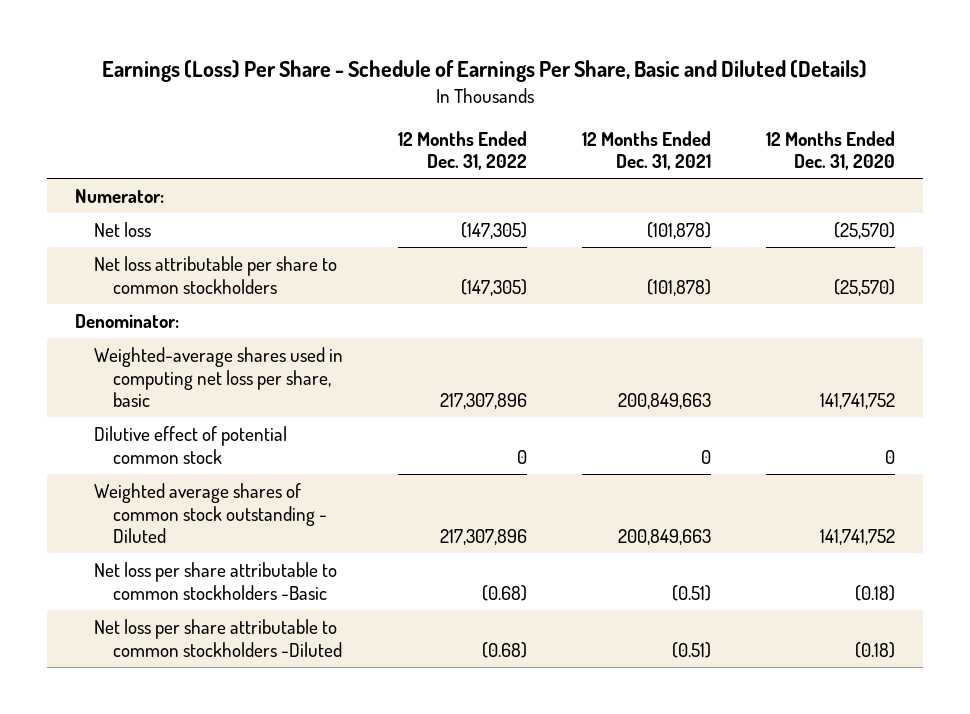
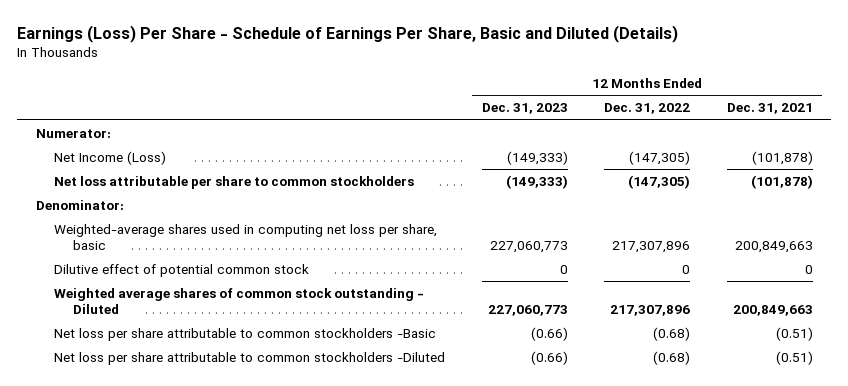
[766,130,896,171] 12 Months Ended Dec. 31, 2020 -> none
none -> [481,103,568,115] Dec. 31, 2023
[94,222,152,238] Net loss -> [54,151,167,166] Net Income (Loss)

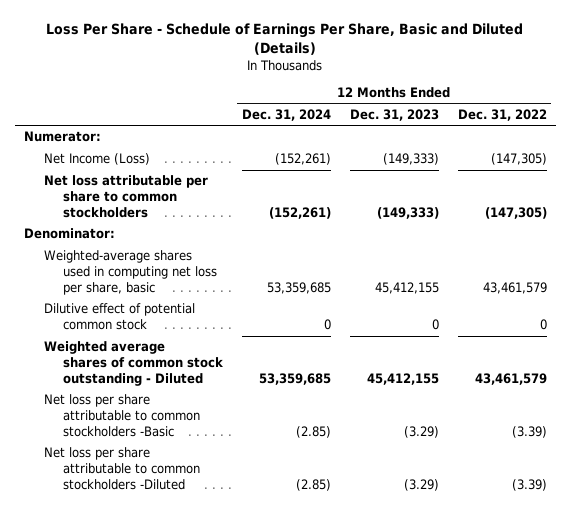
[17,24,679,43] Earnings (Loss) Per Share - Schedule of Earnings Per Share, Basic and Diluted (Details) -> [46,23,524,56] Loss Per Share - Schedule of Earnings Per Share, Basic and Diluted (Details)
[726,103,813,115] Dec. 31, 2021 -> none
none -> [241,108,331,121] Dec. 31, 2024
[489,240,568,253] 227,060,773 -> [374,282,439,295] 45,412,155
[612,240,691,253] 217,307,896 -> [482,282,547,295] 43,461,579
[487,304,568,316] 227,060,773 -> [366,373,439,386] 45,412,155
[610,304,691,316] 217,307,896 -> [474,373,547,386] 43,461,579
[530,327,568,342] (0.66) -> [403,426,439,439] (3.29)
[653,327,691,342] (0.68) -> [511,426,547,439] (3.39)
[530,351,568,366] (0.66) -> [403,479,439,492] (3.29)
[653,351,691,366] (0.68) -> [511,479,547,492] (3.39)

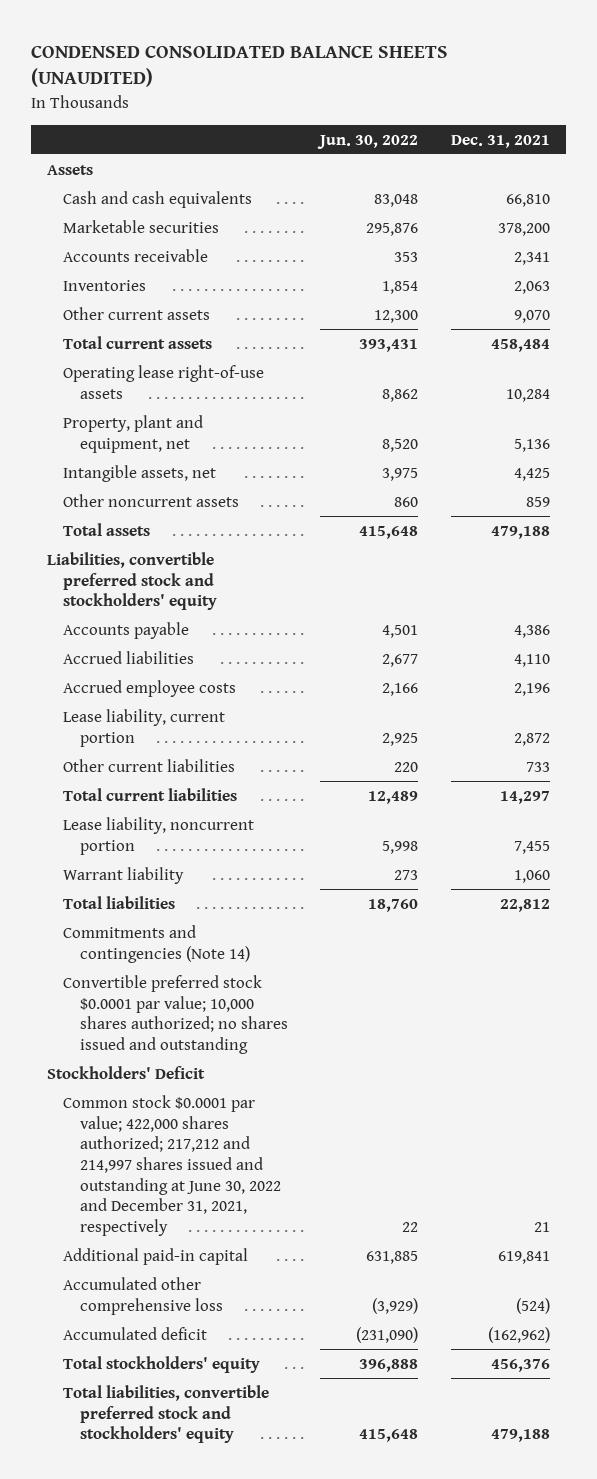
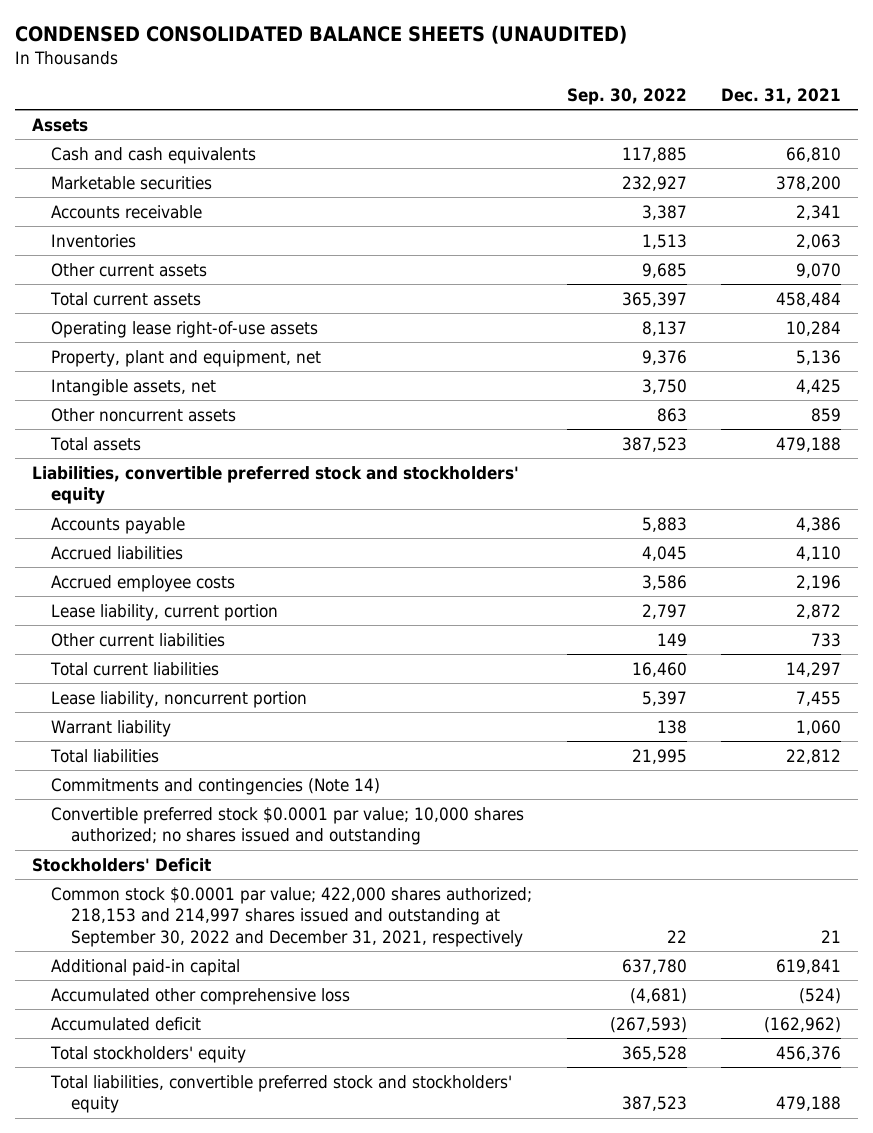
[317,134,419,149] Jun. 30, 2022 -> none
none -> [566,88,687,106] Sep. 30, 2022
[63,1094,281,1237] Common stock $0.0001 par value; 422,000 shares authorized; 217,212 and 214,997 shares issued and outstanding at June 30, 2022 and December 31, 2021, respectively -> [51,886,533,948] Common stock $0.0001 par value; 422,000 shares authorized; 218,153 and 214,997 shares issued and outstanding at September 30, 2022 and December 31, 2021, respectively

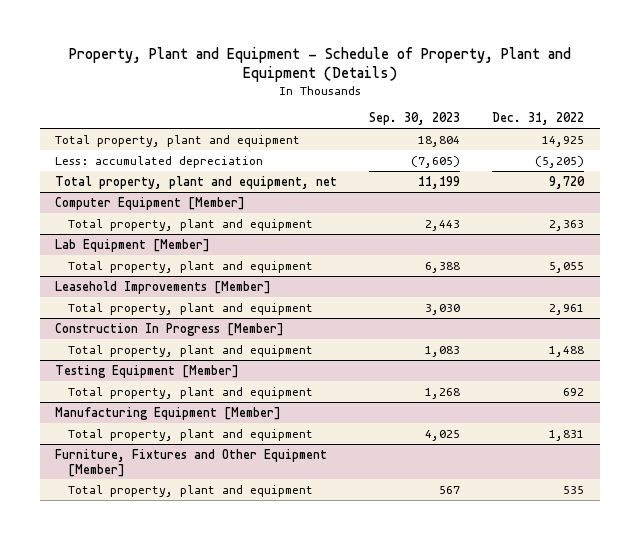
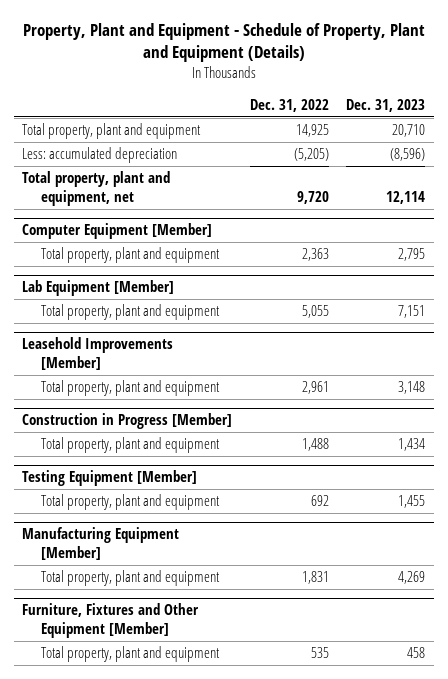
[369,112,461,126] Sep. 30, 2023 -> none
none -> [346,98,426,112] Dec. 31, 2023
[55,322,285,336] Construction In Progress [Member] -> [22,413,233,430] Construction in Progress [Member]

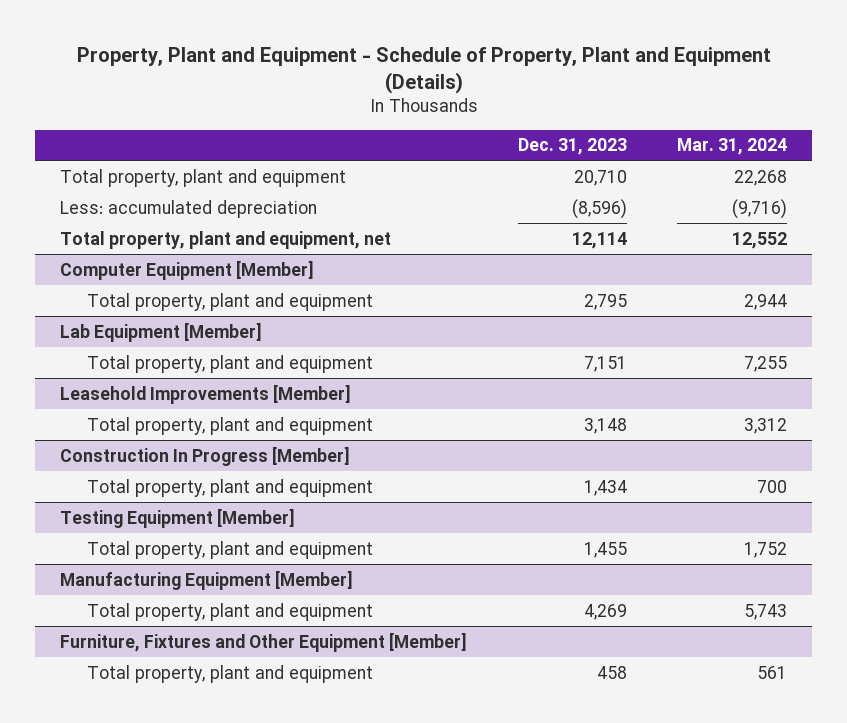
[249,98,329,112] Dec. 31, 2022 -> none
none -> [676,138,787,156] Mar. 31, 2024
[22,413,233,430] Construction in Progress [Member] -> [60,445,351,466] Construction In Progress [Member]

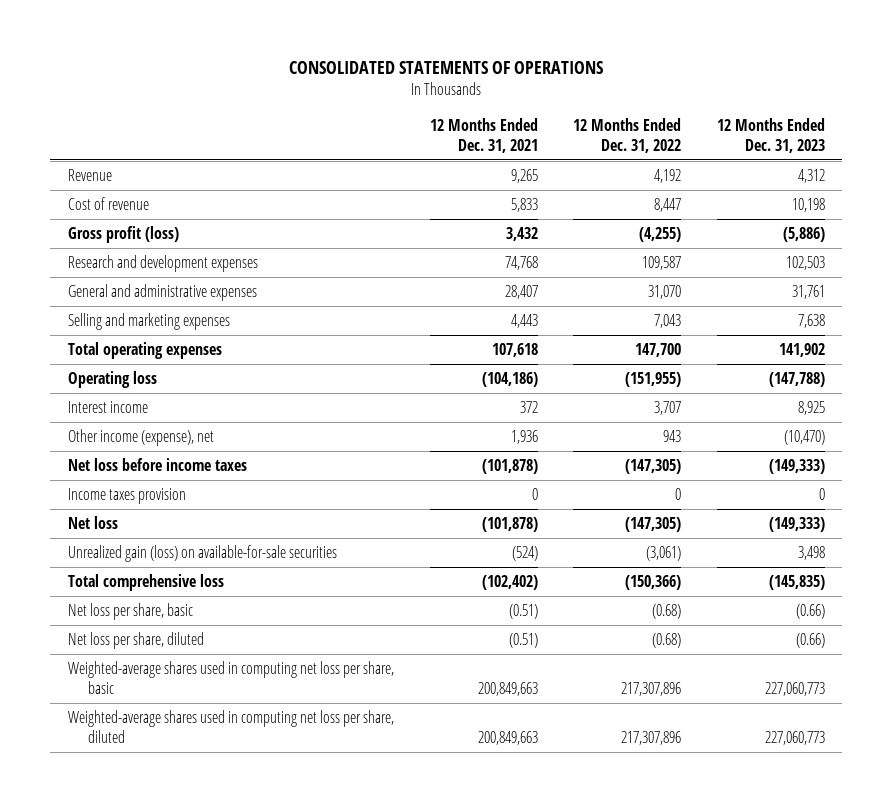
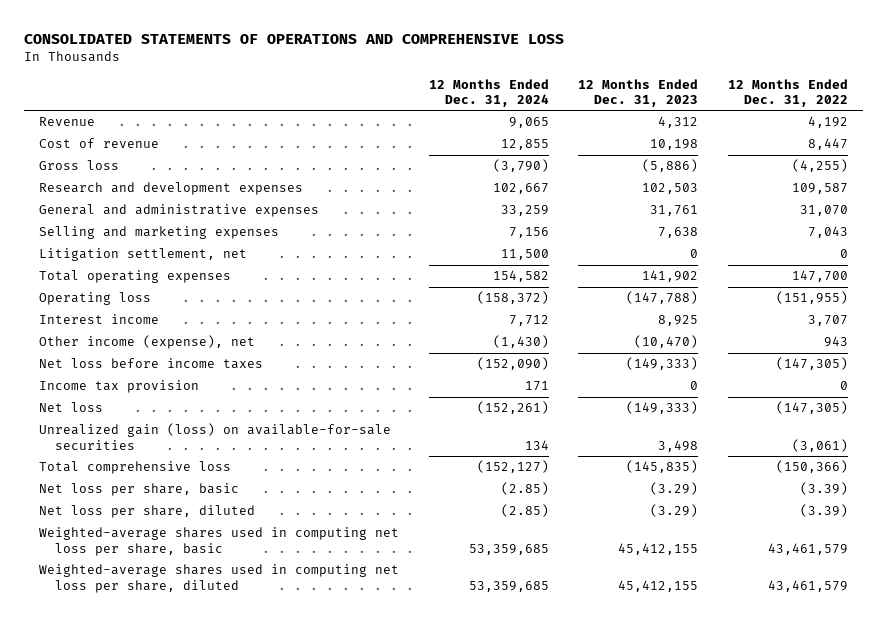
[289,61,604,75] CONSOLIDATED STATEMENTS OF OPERATIONS -> [23,33,564,44] CONSOLIDATED STATEMENTS OF OPERATIONS AND COMPREHENSIVE LOSS
[429,117,538,153] 12 Months Ended Dec. 31, 2021 -> none
none -> [428,78,549,108] 12 Months Ended Dec. 31, 2024
[68,225,180,243] Gross profit (loss) -> [38,160,119,171] Gross loss
none -> [38,248,247,262] Litigation settlement, net
[68,487,187,504] Income taxes provision -> [38,380,199,394] Income tax provision
[652,603,682,619] (0.68) -> [799,482,848,496] (3.39)
[795,603,825,619] (0.66) -> [650,482,699,496] (3.29)
[652,632,682,648] (0.68) -> [799,504,848,518] (3.39)
[795,632,825,648] (0.66) -> [650,504,699,518] (3.29)
[621,681,682,696] 217,307,896 -> [767,542,848,555] 43,461,579
[764,681,825,696] 227,060,773 -> [618,542,699,555] 45,412,155
[621,730,682,745] 217,307,896 -> [767,579,848,592] 43,461,579
[764,730,825,745] 227,060,773 -> [618,579,699,592] 45,412,155

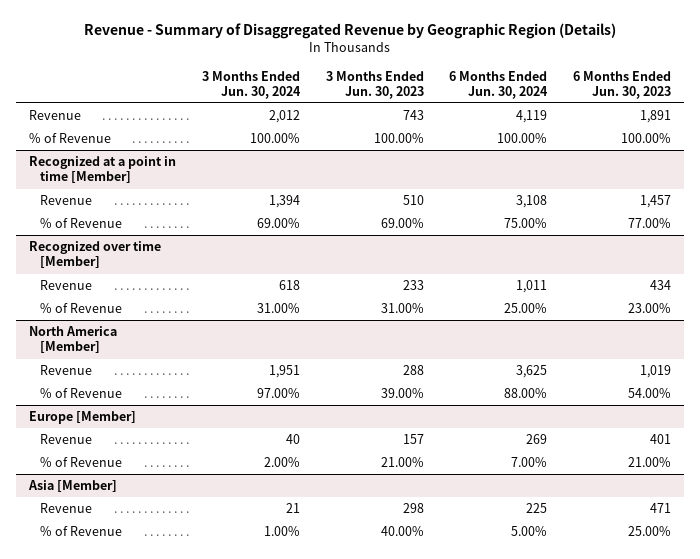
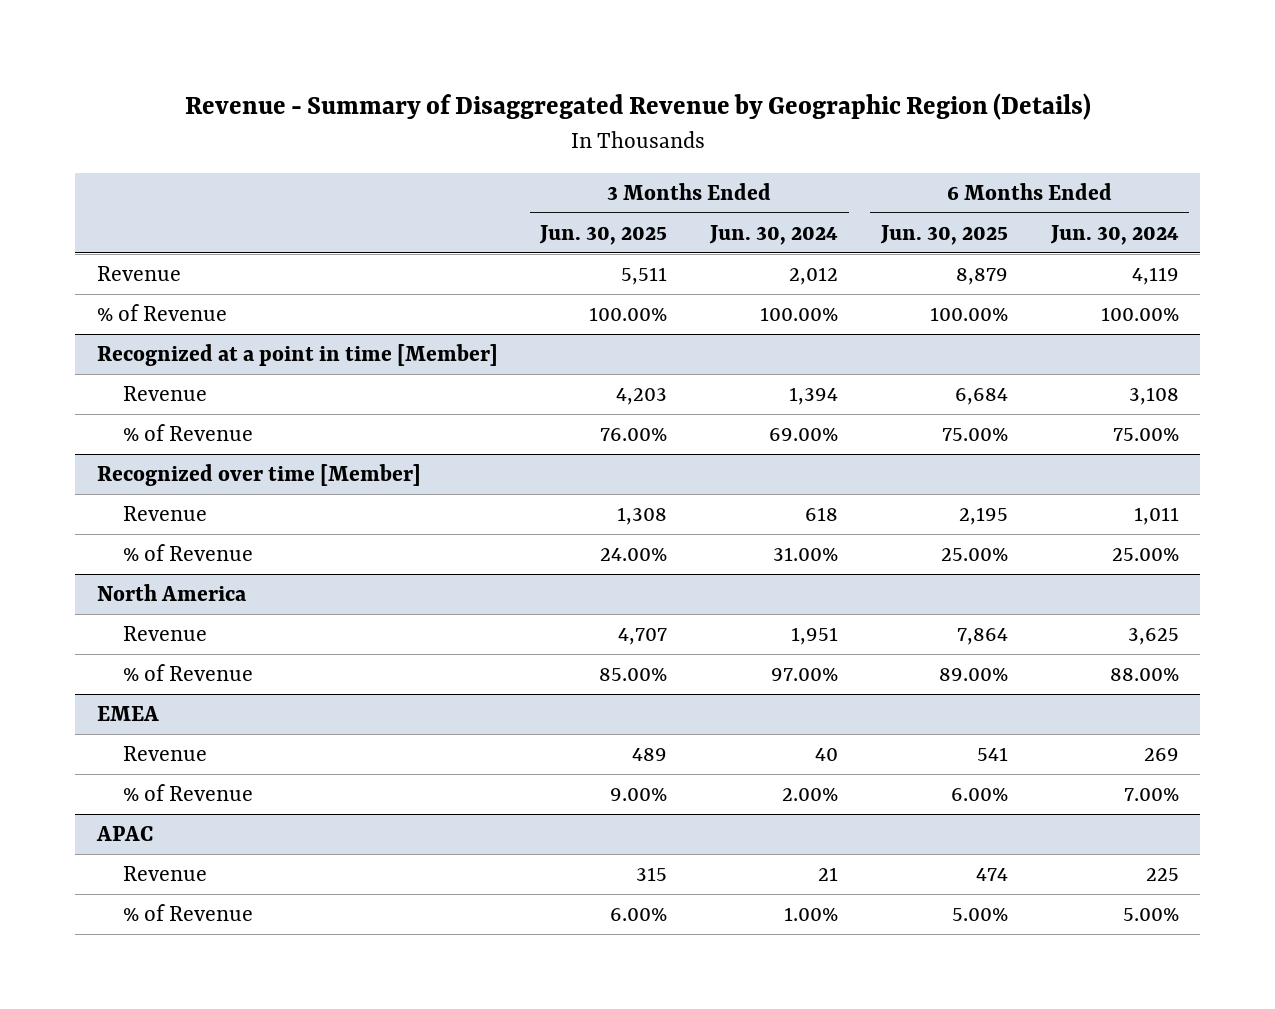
[325,70,424,99] 3 Months Ended Jun. 30, 2023 -> none
[573,70,672,99] 6 Months Ended Jun. 30, 2023 -> none
none -> [539,224,668,245] Jun. 30, 2025
none -> [879,224,1008,245] Jun. 30, 2025
[29,326,118,354] North America [Member] -> [96,584,247,602] North America
[29,411,137,425] Europe [Member] -> none
none -> [96,706,159,722] EMEA
[28,480,118,493] Asia [Member] -> none
none -> [95,826,153,842] APAC

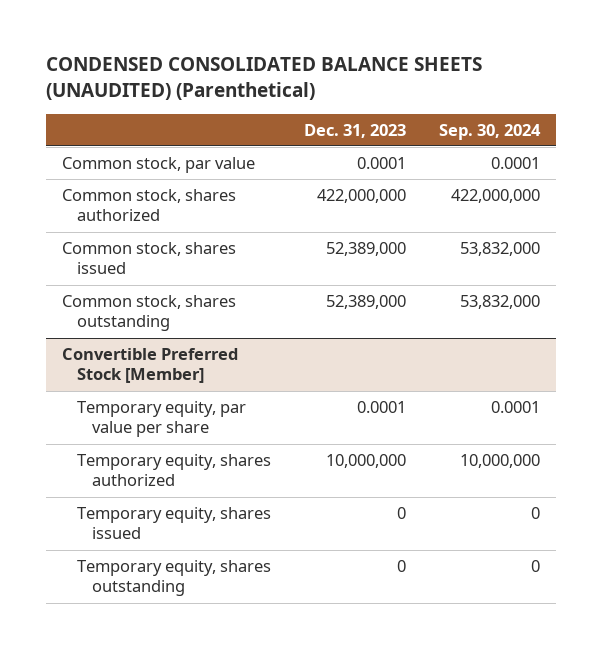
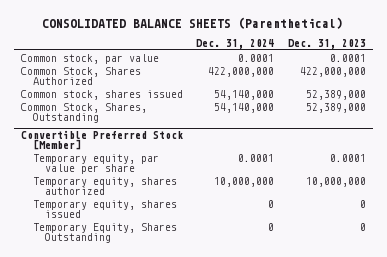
[45,57,482,101] CONDENSED CONSOLIDATED BALANCE SHEETS (UNAUDITED) (Parenthetical) -> [42,16,344,29] CONSOLIDATED BALANCE SHEETS (Parenthetical)
[438,123,541,140] Sep. 30, 2024 -> none
none -> [196,38,275,49] Dec. 31, 2024
[61,189,236,222] Common stock, shares authorized -> [20,66,141,85] Common Stock, Shares Authorized
[61,295,236,332] Common stock, shares outstanding -> [20,102,147,123] Common Stock, Shares, Outstanding
[77,560,272,597] Temporary equity, shares outstanding -> [32,222,177,243] Temporary Equity, Shares Outstanding

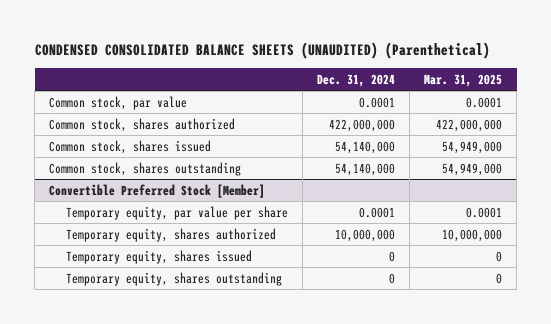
[42,16,344,29] CONSOLIDATED BALANCE SHEETS (Parenthetical) -> [34,42,490,60] CONDENSED CONSOLIDATED BALANCE SHEETS (UNAUDITED) (Parenthetical)
[287,38,366,49] Dec. 31, 2023 -> none
none -> [424,73,503,87] Mar. 31, 2025
[20,66,141,85] Common Stock, Shares Authorized -> [49,117,236,132] Common stock, shares authorized
[20,102,147,123] Common Stock, Shares, Outstanding -> [49,161,242,176] Common stock, shares outstanding
[32,222,177,243] Temporary Equity, Shares Outstanding -> [66,271,283,286] Temporary equity, shares outstanding

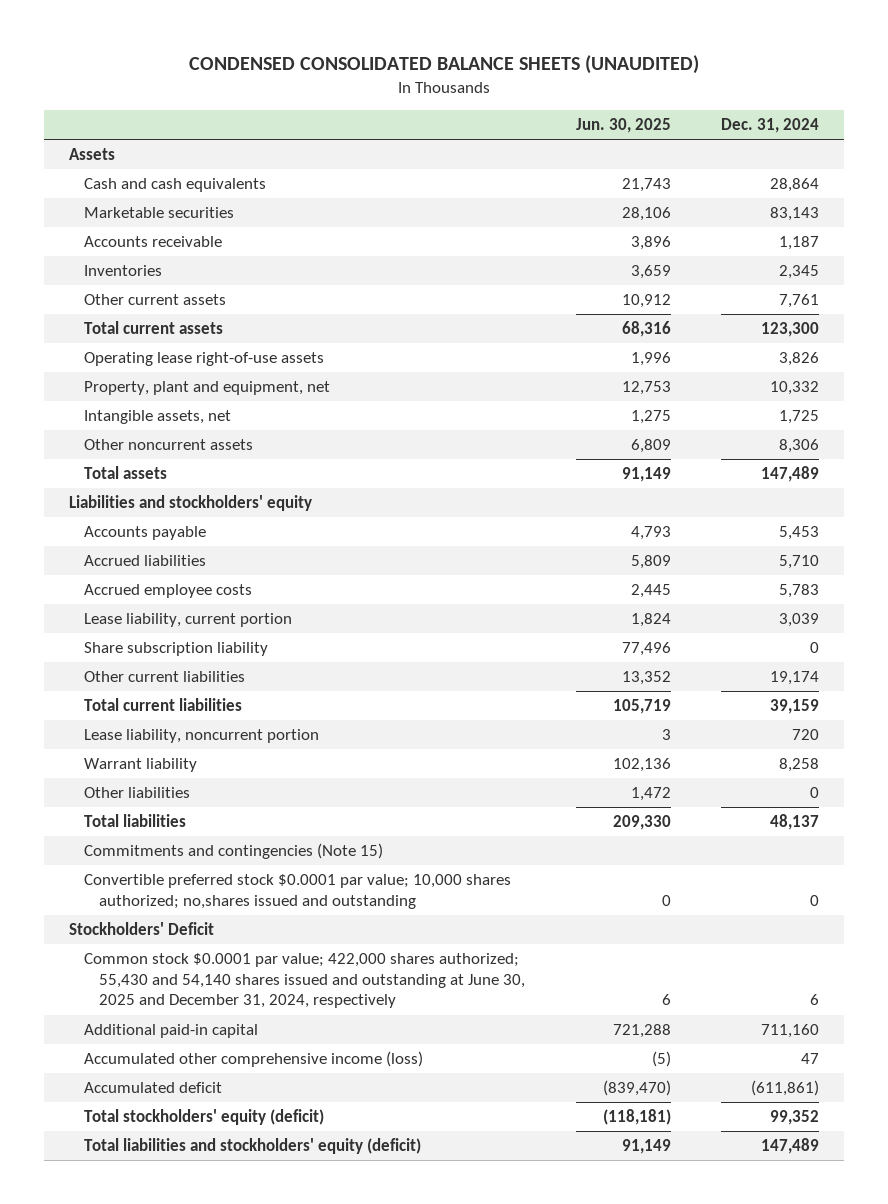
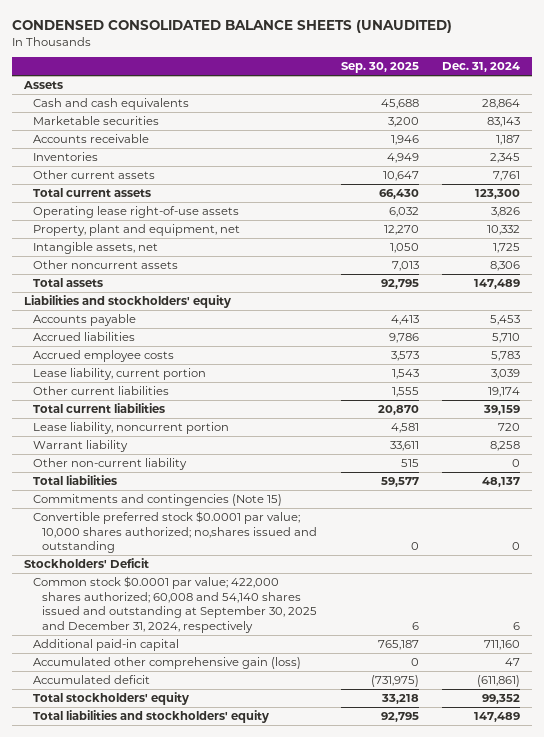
[575,117,671,133] Jun. 30, 2025 -> none
none -> [340,62,419,74] Sep. 30, 2025
[84,642,269,657] Share subscription liability -> none
[84,787,191,799] Other liabilities -> [33,457,188,470] Other non-current liability
[84,953,526,1009] Common stock $0.0001 par value; 422,000 shares authorized; 55,430 and 54,140 shares issued and outstanding at June 30, 2025 and December 31, 2024, respectively -> [33,575,318,633] Common stock $0.0001 par value; 422,000 shares authorized; 60,008 and 54,140 shares issued and outstanding at September 30, 2025 and December 31, 2024, respectively
[84,1051,424,1068] Accumulated other comprehensive income (loss) -> [33,656,302,669] Accumulated other comprehensive gain (loss)
[84,1109,325,1126] Total stockholders' equity (deficit) -> [33,691,190,705] Total stockholders' equity
[84,1138,422,1155] Total liabilities and stockholders' equity (deficit) -> [33,709,270,723] Total liabilities and stockholders' equity

